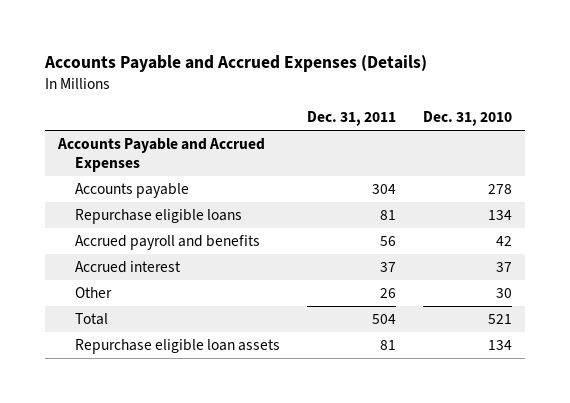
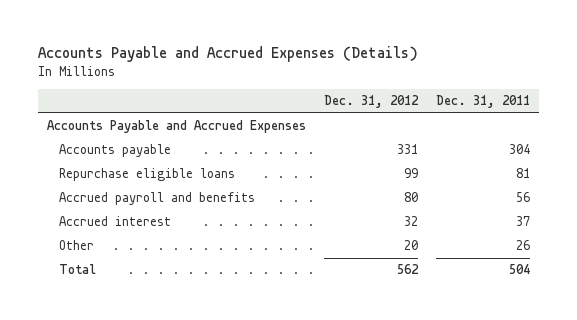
[422,111,512,127] Dec. 31, 2010 -> none
none -> [323,95,419,109] Dec. 31, 2012
[75,339,281,355] Repurchase eligible loan assets -> none

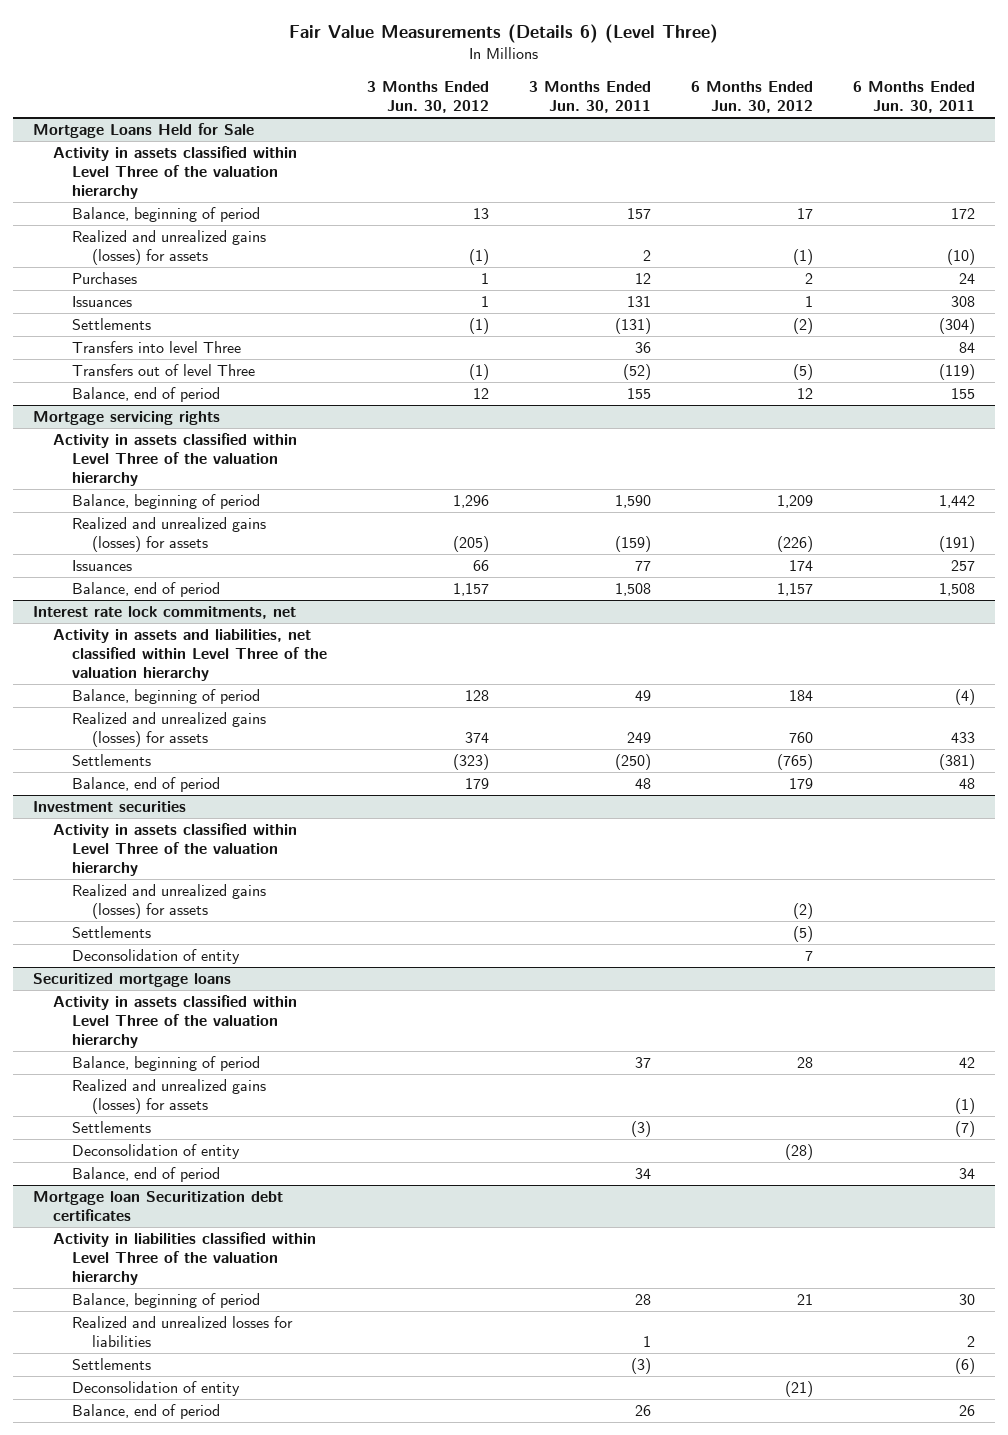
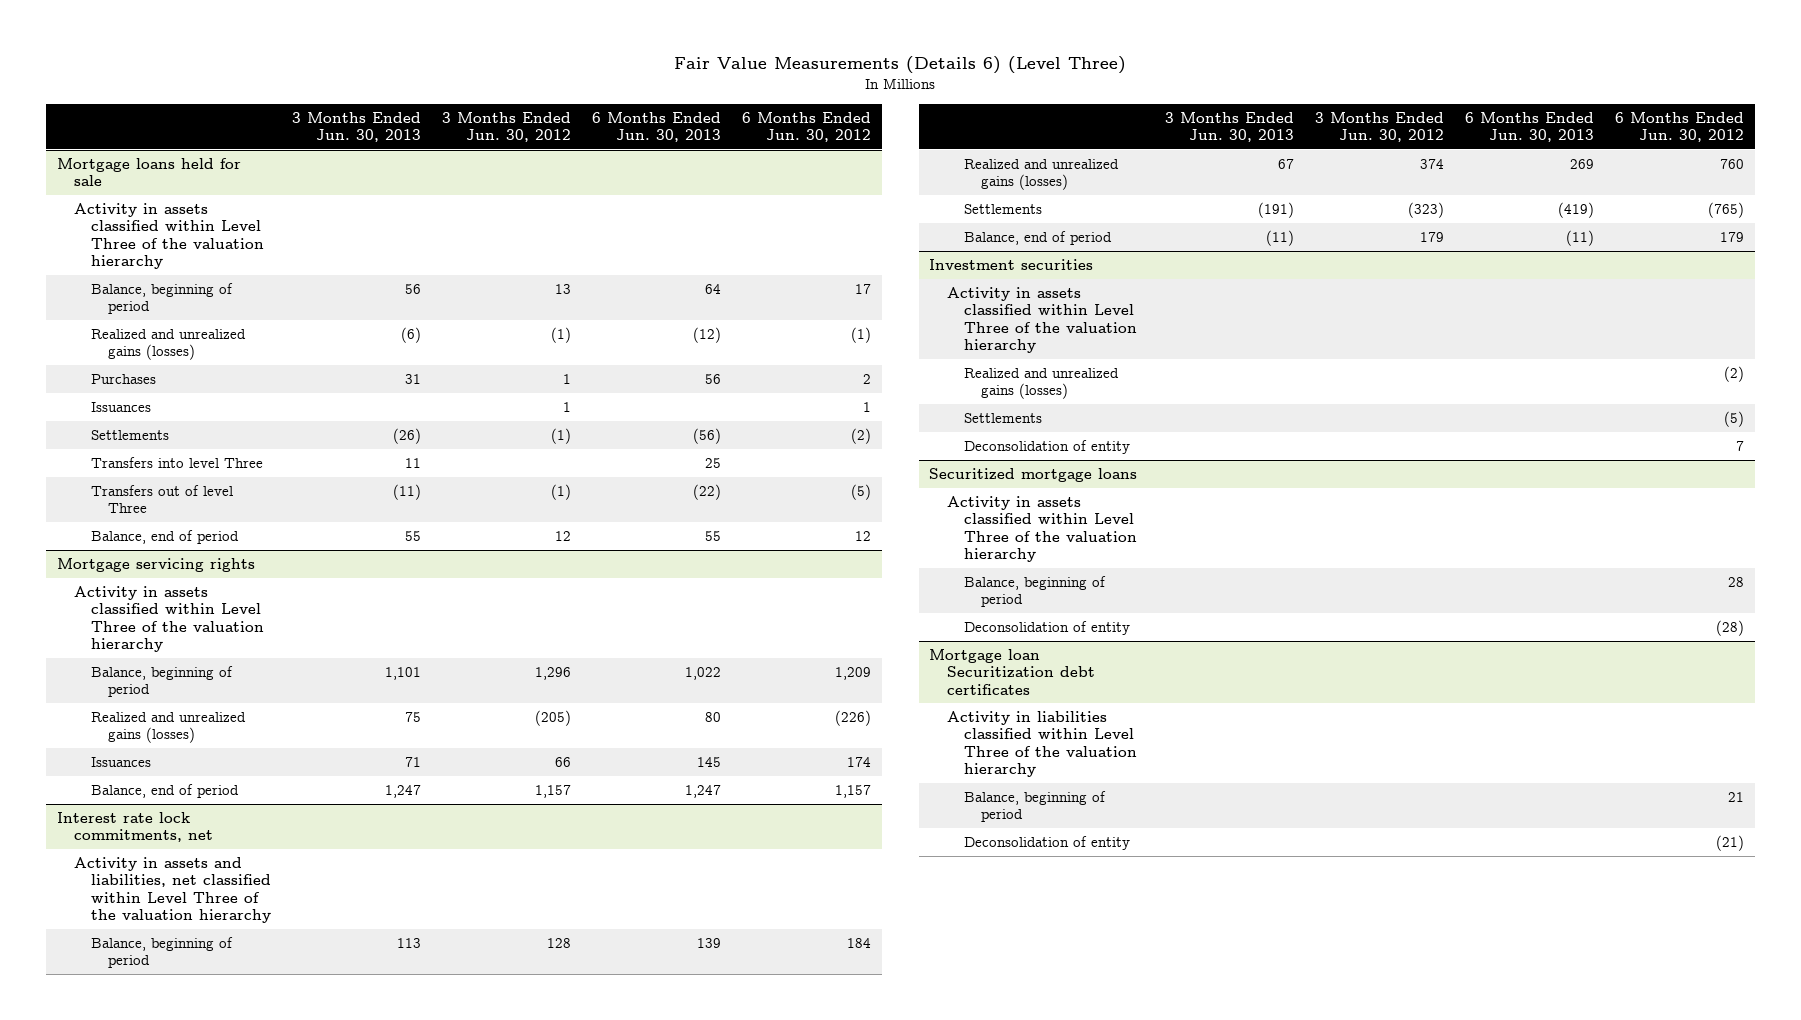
[529,81,652,114] 3 Months Ended Jun. 30, 2011 -> none
[852,81,975,114] 6 Months Ended Jun. 30, 2011 -> none
none -> [292,111,422,142] 3 Months Ended Jun. 30, 2013
none -> [592,111,722,142] 6 Months Ended Jun. 30, 2013
[33,123,255,139] Mortgage Loans Held for Sale -> [56,157,241,187] Mortgage loans held for sale
[72,230,267,265] Realized and unrealized gains (losses) for assets -> [91,328,247,361] Realized and unrealized gains (losses)
[72,517,267,552] Realized and unrealized gains (losses) for assets -> [91,711,247,744] Realized and unrealized gains (losses)
[72,712,267,747] Realized and unrealized gains (losses) for assets -> [963,158,1119,191] Realized and unrealized gains (losses)
[72,884,267,919] Realized and unrealized gains (losses) for assets -> [963,367,1119,400] Realized and unrealized gains (losses)
[72,1079,267,1114] Realized and unrealized gains (losses) for assets -> none
[72,1121,152,1134] Settlements -> none
[72,1167,221,1183] Balance, end of period -> none
[72,1316,294,1347] Realized and unrealized losses for liabilities -> none
[72,1358,152,1371] Settlements -> none
[72,1404,221,1420] Balance, end of period -> none

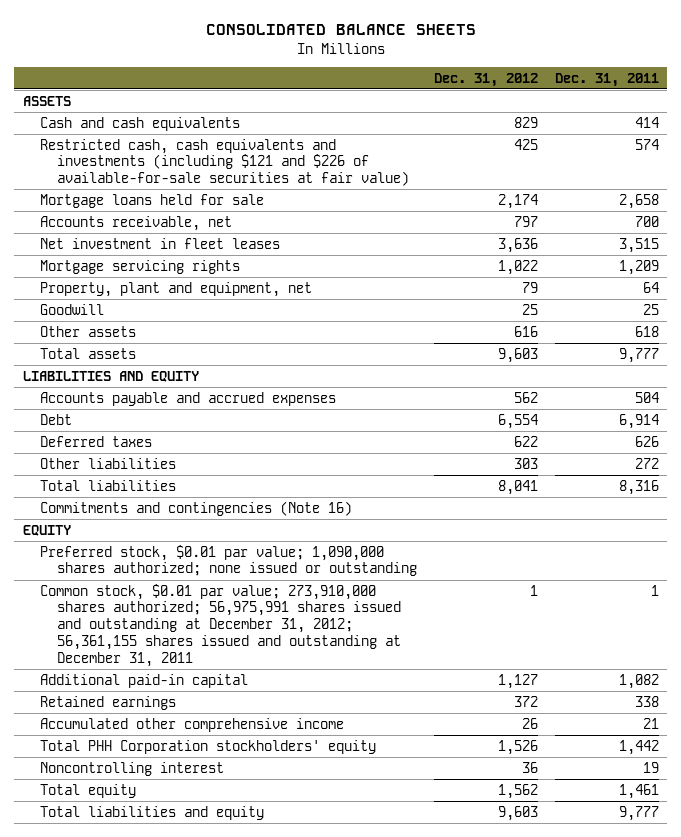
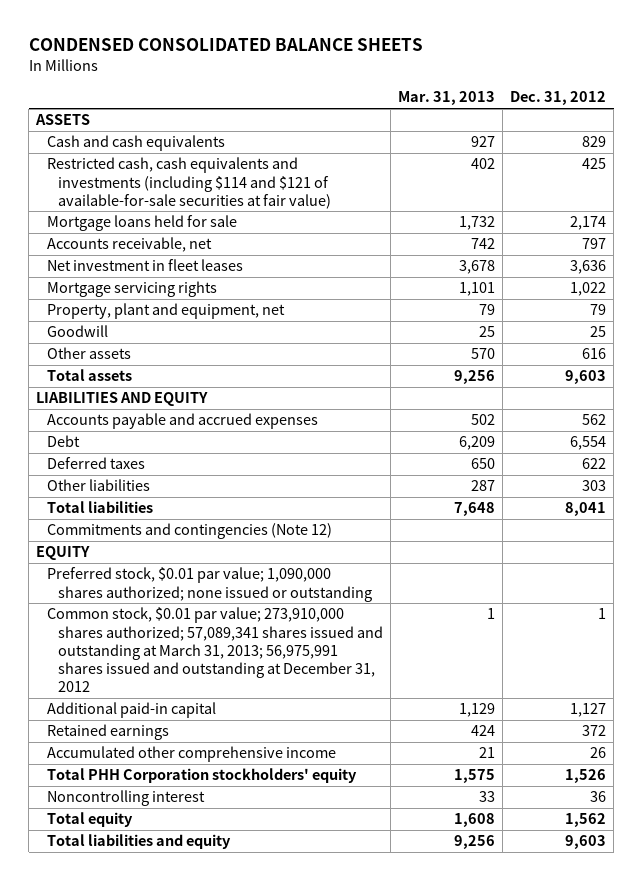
[205,24,476,36] CONSOLIDATED BALANCE SHEETS -> [28,38,423,52] CONDENSED CONSOLIDATED BALANCE SHEETS
[554,72,659,87] Dec. 31, 2011 -> none
none -> [398,91,496,106] Mar. 31, 2013
[40,138,410,187] Restricted cash, cash equivalents and investments (including $121 and $226 of available-for-sale securities at fair value) -> [47,157,331,209] Restricted cash, cash equivalents and investments (including $114 and $121 of available-for-sale securities at fair value)
[40,500,353,516] Commitments and contingencies (Note 16) -> [47,523,333,540] Commitments and contingencies (Note 12)
[40,583,402,668] Common stock, $0.01 par value; 273,910,000 shares authorized; 56,975,991 shares issued and outstanding at December 31, 2012; 56,361,155 shares issued and outstanding at December 31, 2011 -> [47,607,383,692] Common stock, $0.01 par value; 273,910,000 shares authorized; 57,089,341 shares issued and outstanding at March 31, 2013; 56,975,991 shares issued and outstanding at December 31, 2012

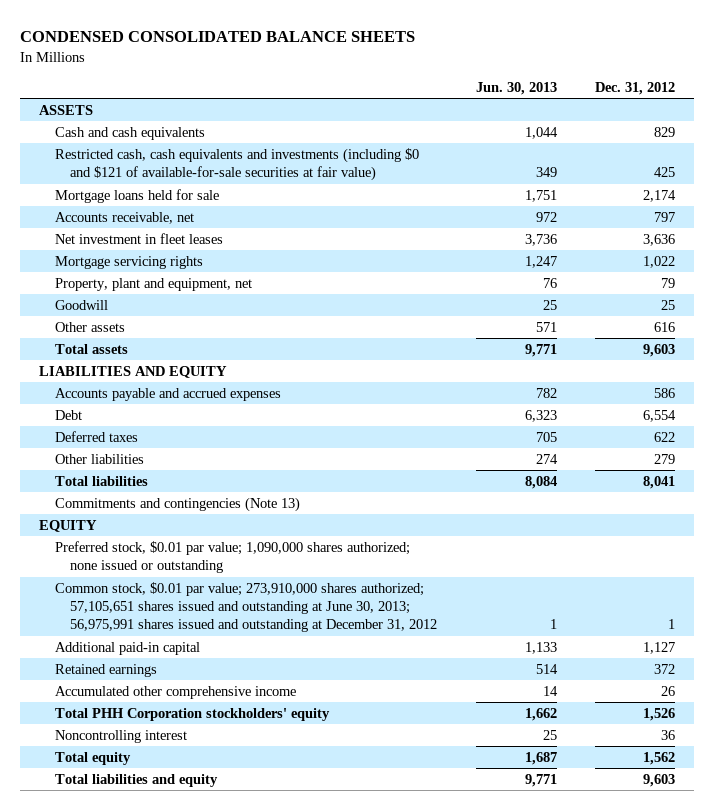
[398,91,496,106] Mar. 31, 2013 -> none
none -> [475,81,557,95] Jun. 30, 2013
[47,157,331,209] Restricted cash, cash equivalents and investments (including $114 and $121 of available-for-sale securities at fair value) -> [54,147,419,181] Restricted cash, cash equivalents and investments (including $0 and $121 of available-for-sale securities at fair value)
[582,414,607,426] 562 -> [654,387,676,398] 586
[582,480,607,492] 303 -> [654,453,676,464] 279
[47,523,333,540] Commitments and contingencies (Note 12) -> [54,496,300,512] Commitments and contingencies (Note 13)
[47,607,383,692] Common stock, $0.01 par value; 273,910,000 shares authorized; 57,089,341 shares issued and outstanding at March 31, 2013; 56,975,991 shares issued and outstanding at December 31, 2012 -> [54,581,438,633] Common stock, $0.01 par value; 273,910,000 shares authorized; 57,105,651 shares issued and outstanding at June 30, 2013; 56,975,991 shares issued and outstanding at December 31, 2012

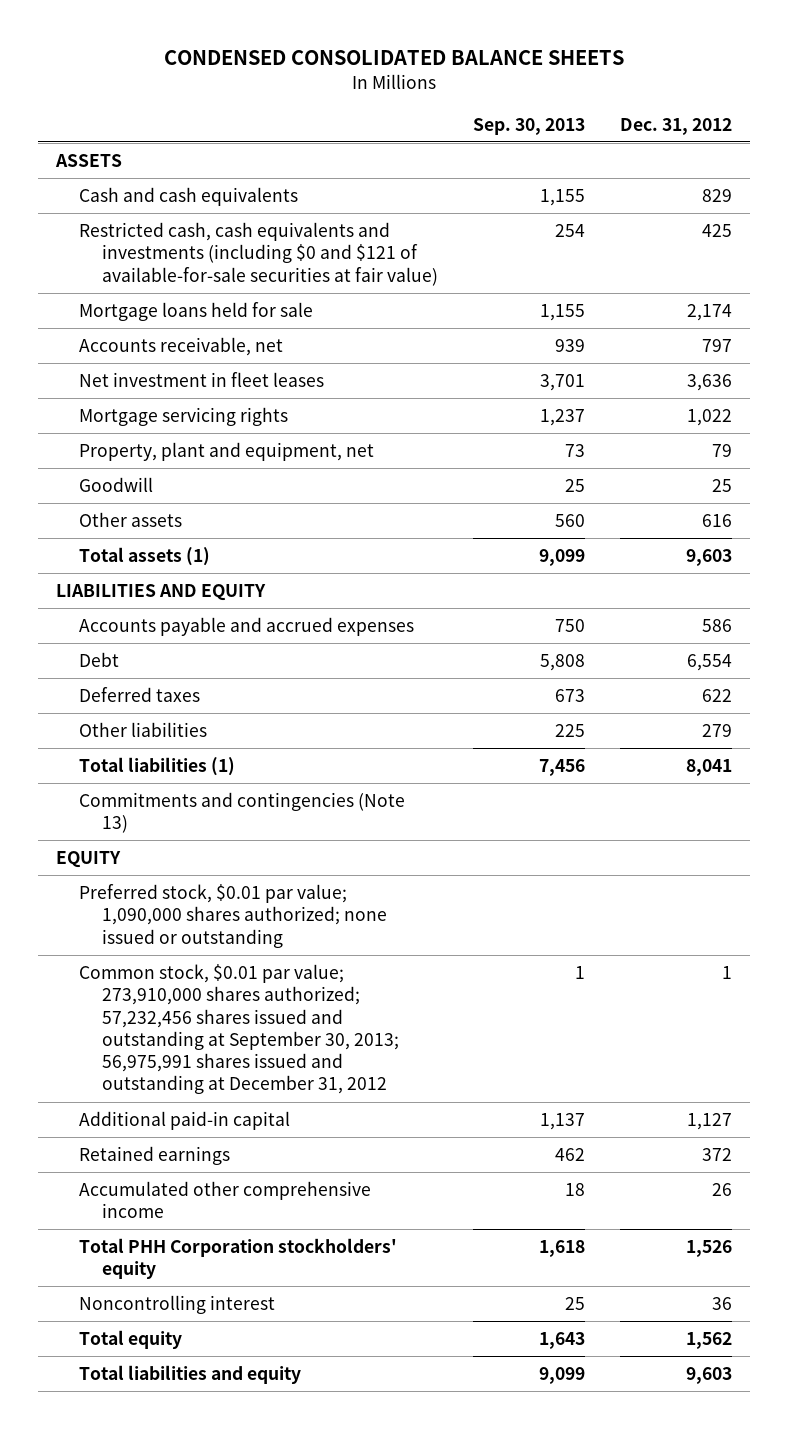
[475,81,557,95] Jun. 30, 2013 -> none
none -> [472,117,585,135] Sep. 30, 2013
[54,343,128,354] Total assets -> [78,546,210,566] Total assets (1)
[54,475,148,486] Total liabilities -> [78,756,235,776] Total liabilities (1)
[54,581,438,633] Common stock, $0.01 par value; 273,910,000 shares authorized; 57,105,651 shares issued and outstanding at June 30, 2013; 56,975,991 shares issued and outstanding at December 31, 2012 -> [78,963,399,1095] Common stock, $0.01 par value; 273,910,000 shares authorized; 57,232,456 shares issued and outstanding at September 30, 2013; 56,975,991 shares issued and outstanding at December 31, 2012

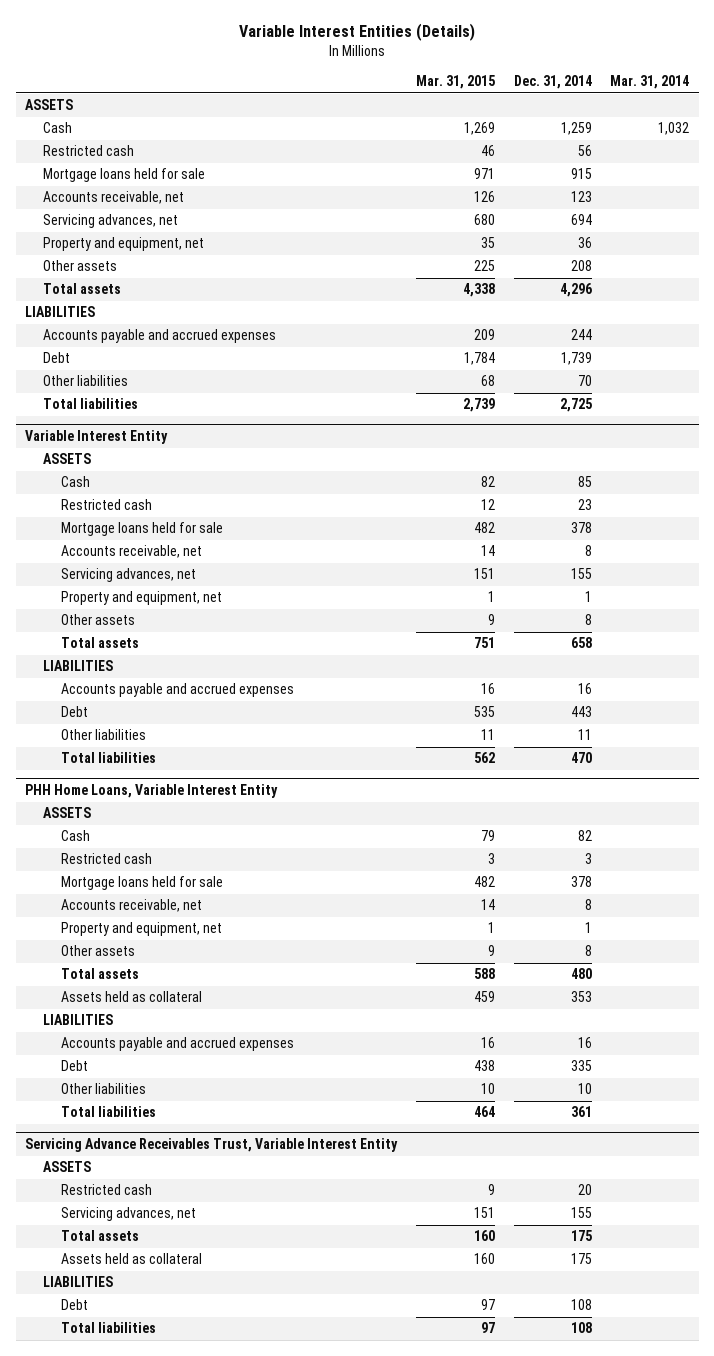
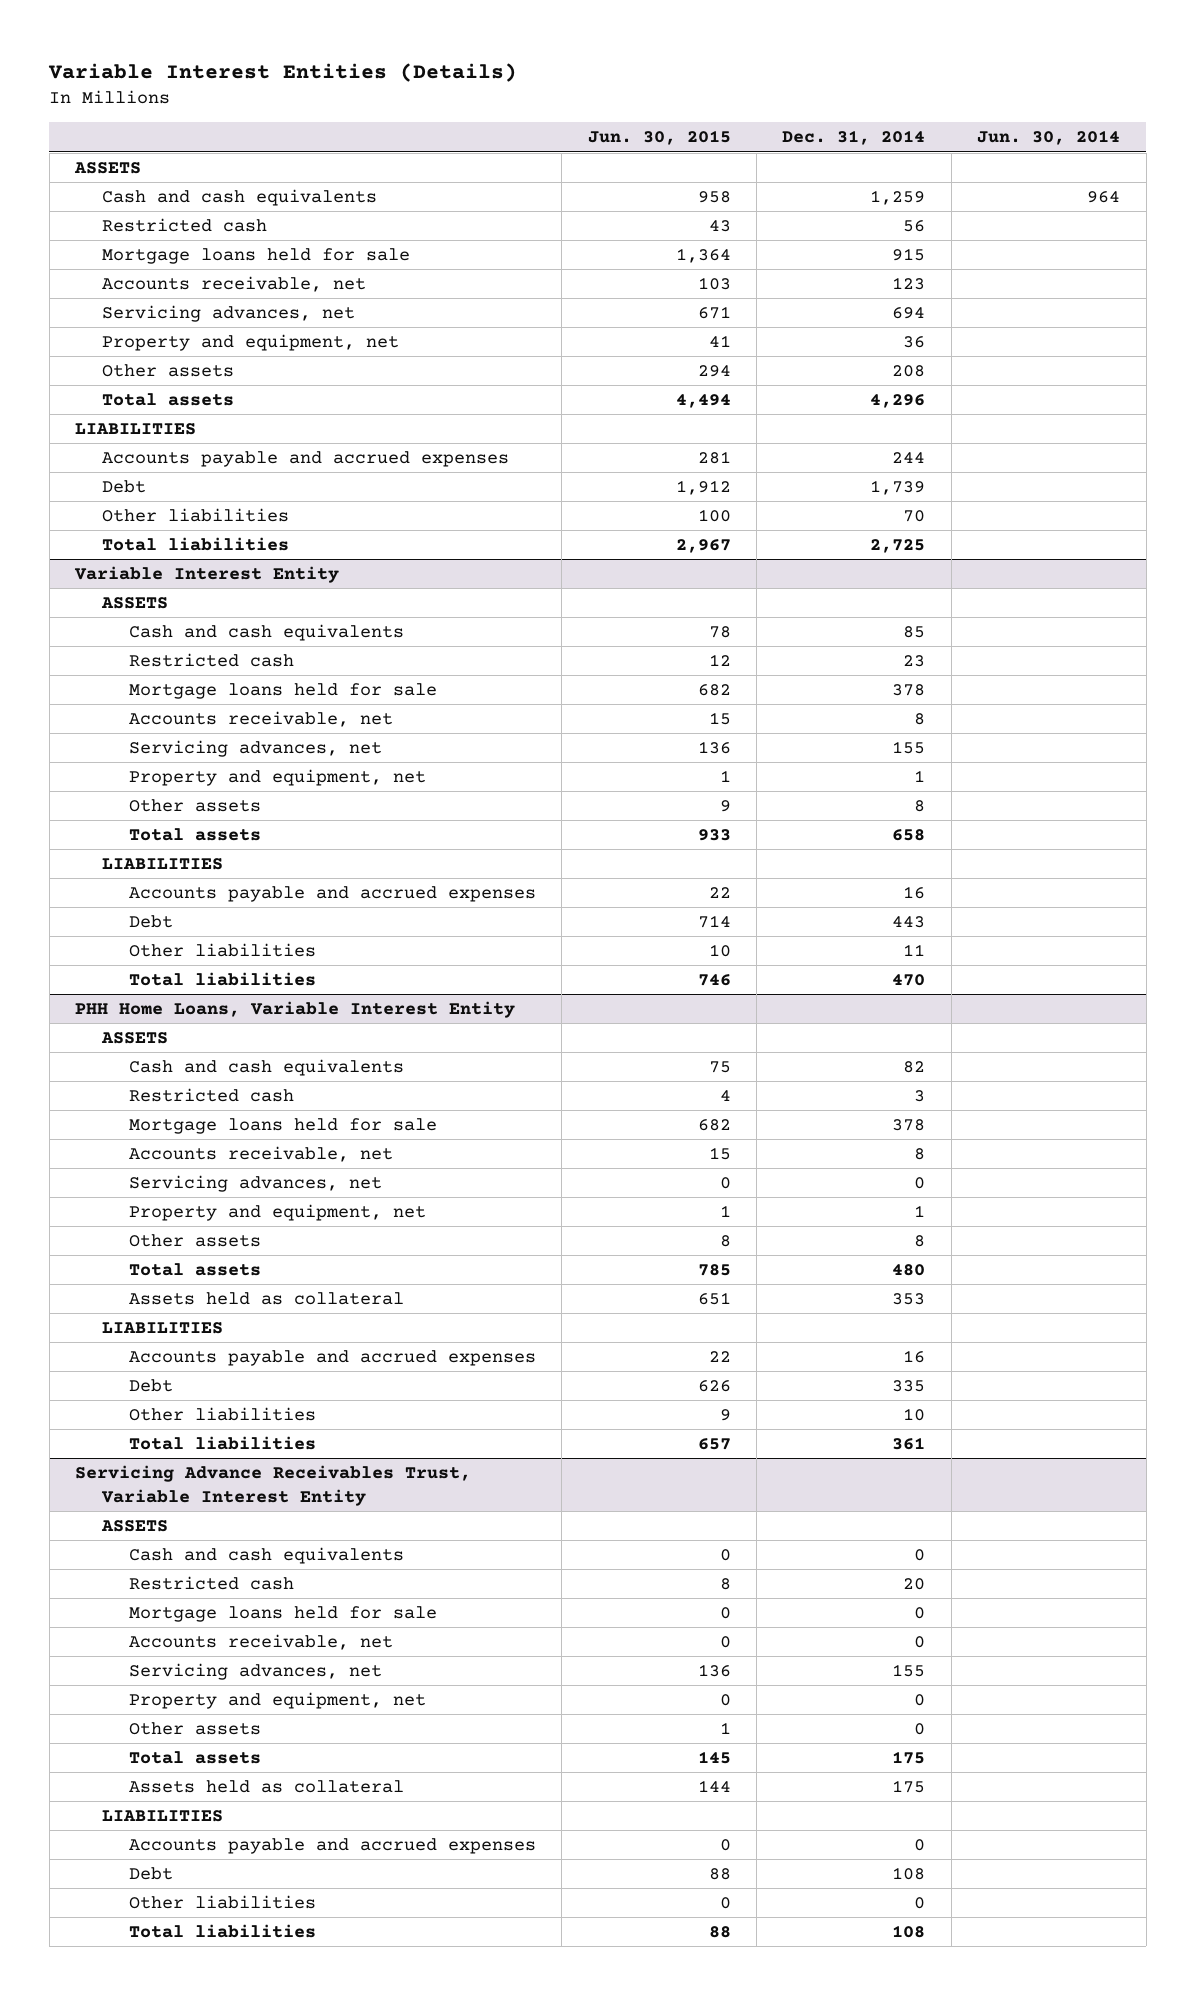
[415,75,495,90] Mar. 31, 2015 -> none
[610,75,690,90] Mar. 31, 2014 -> none
none -> [587,130,731,146] Jun. 30, 2015
none -> [977,130,1121,146] Jun. 30, 2014
[42,122,72,134] Cash -> [101,189,377,207] Cash and cash equivalents
[60,476,90,488] Cash -> [128,624,404,642] Cash and cash equivalents
[60,830,90,842] Cash -> [128,1059,404,1077] Cash and cash equivalents
none -> [128,1175,382,1193] Servicing advances, net
none -> [128,1547,404,1565] Cash and cash equivalents
none -> [128,1606,437,1623] Mortgage loans held for sale
none -> [128,1634,393,1651] Accounts receivable, net
none -> [128,1692,426,1710] Property and equipment, net
none -> [128,1722,261,1736] Other assets
none -> [128,1838,536,1855] Accounts payable and accrued expenses
none -> [128,1895,316,1910] Other liabilities

